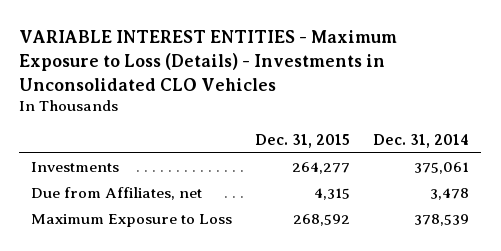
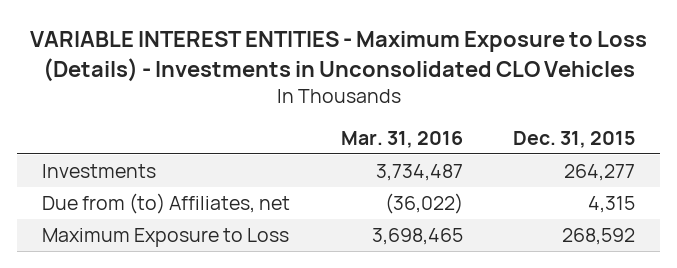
[373,133,470,148] Dec. 31, 2014 -> none
none -> [340,130,463,148] Mar. 31, 2016
[31,187,203,201] Due from Affiliates, net -> [42,193,291,215] Due from (to) Affiliates, net

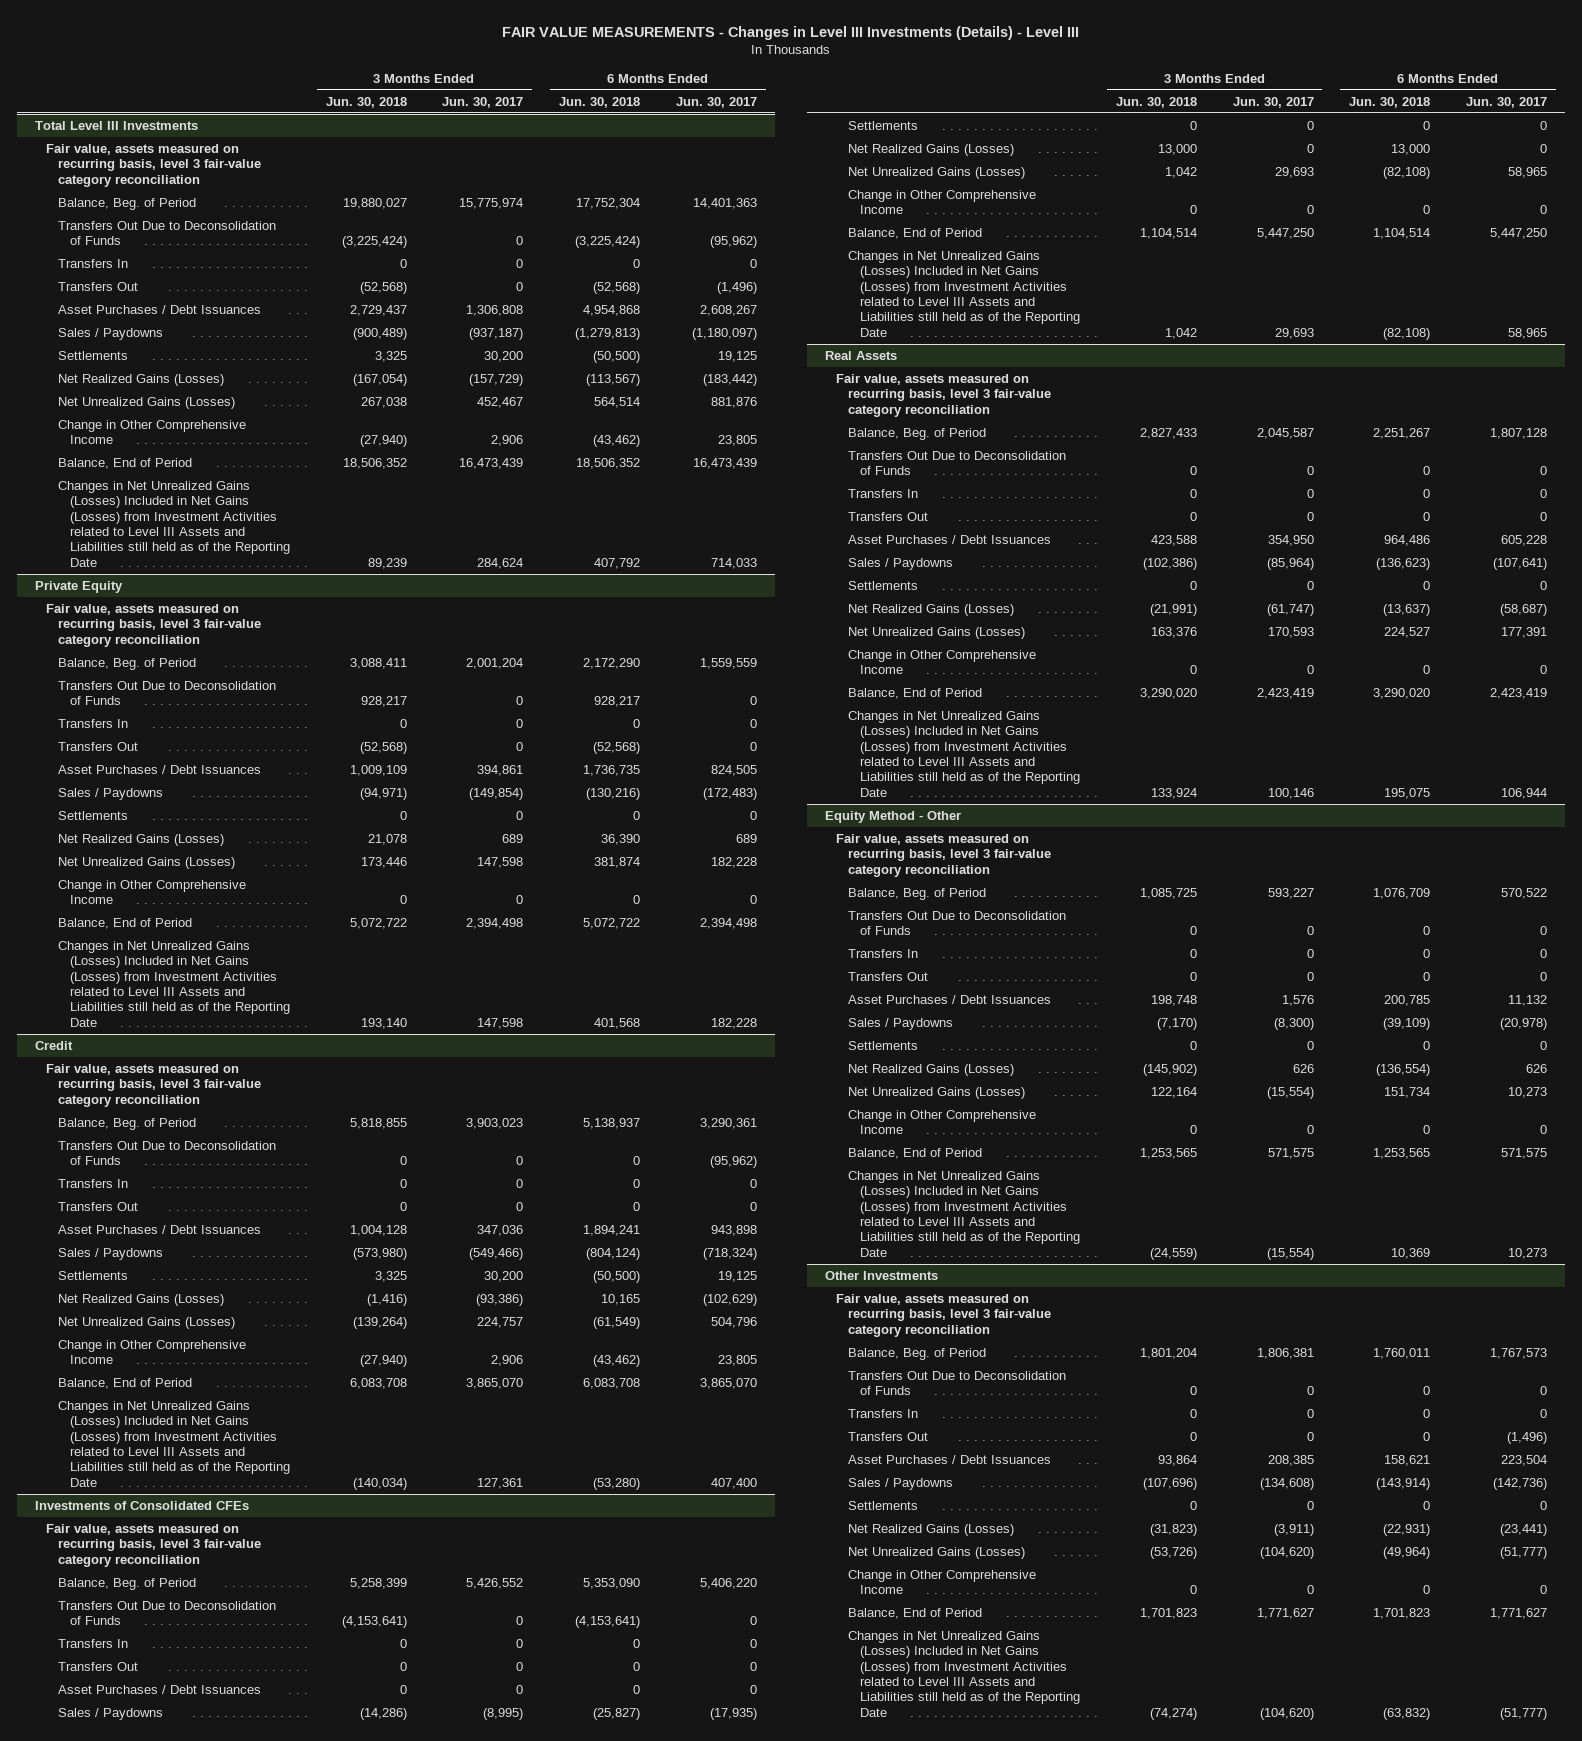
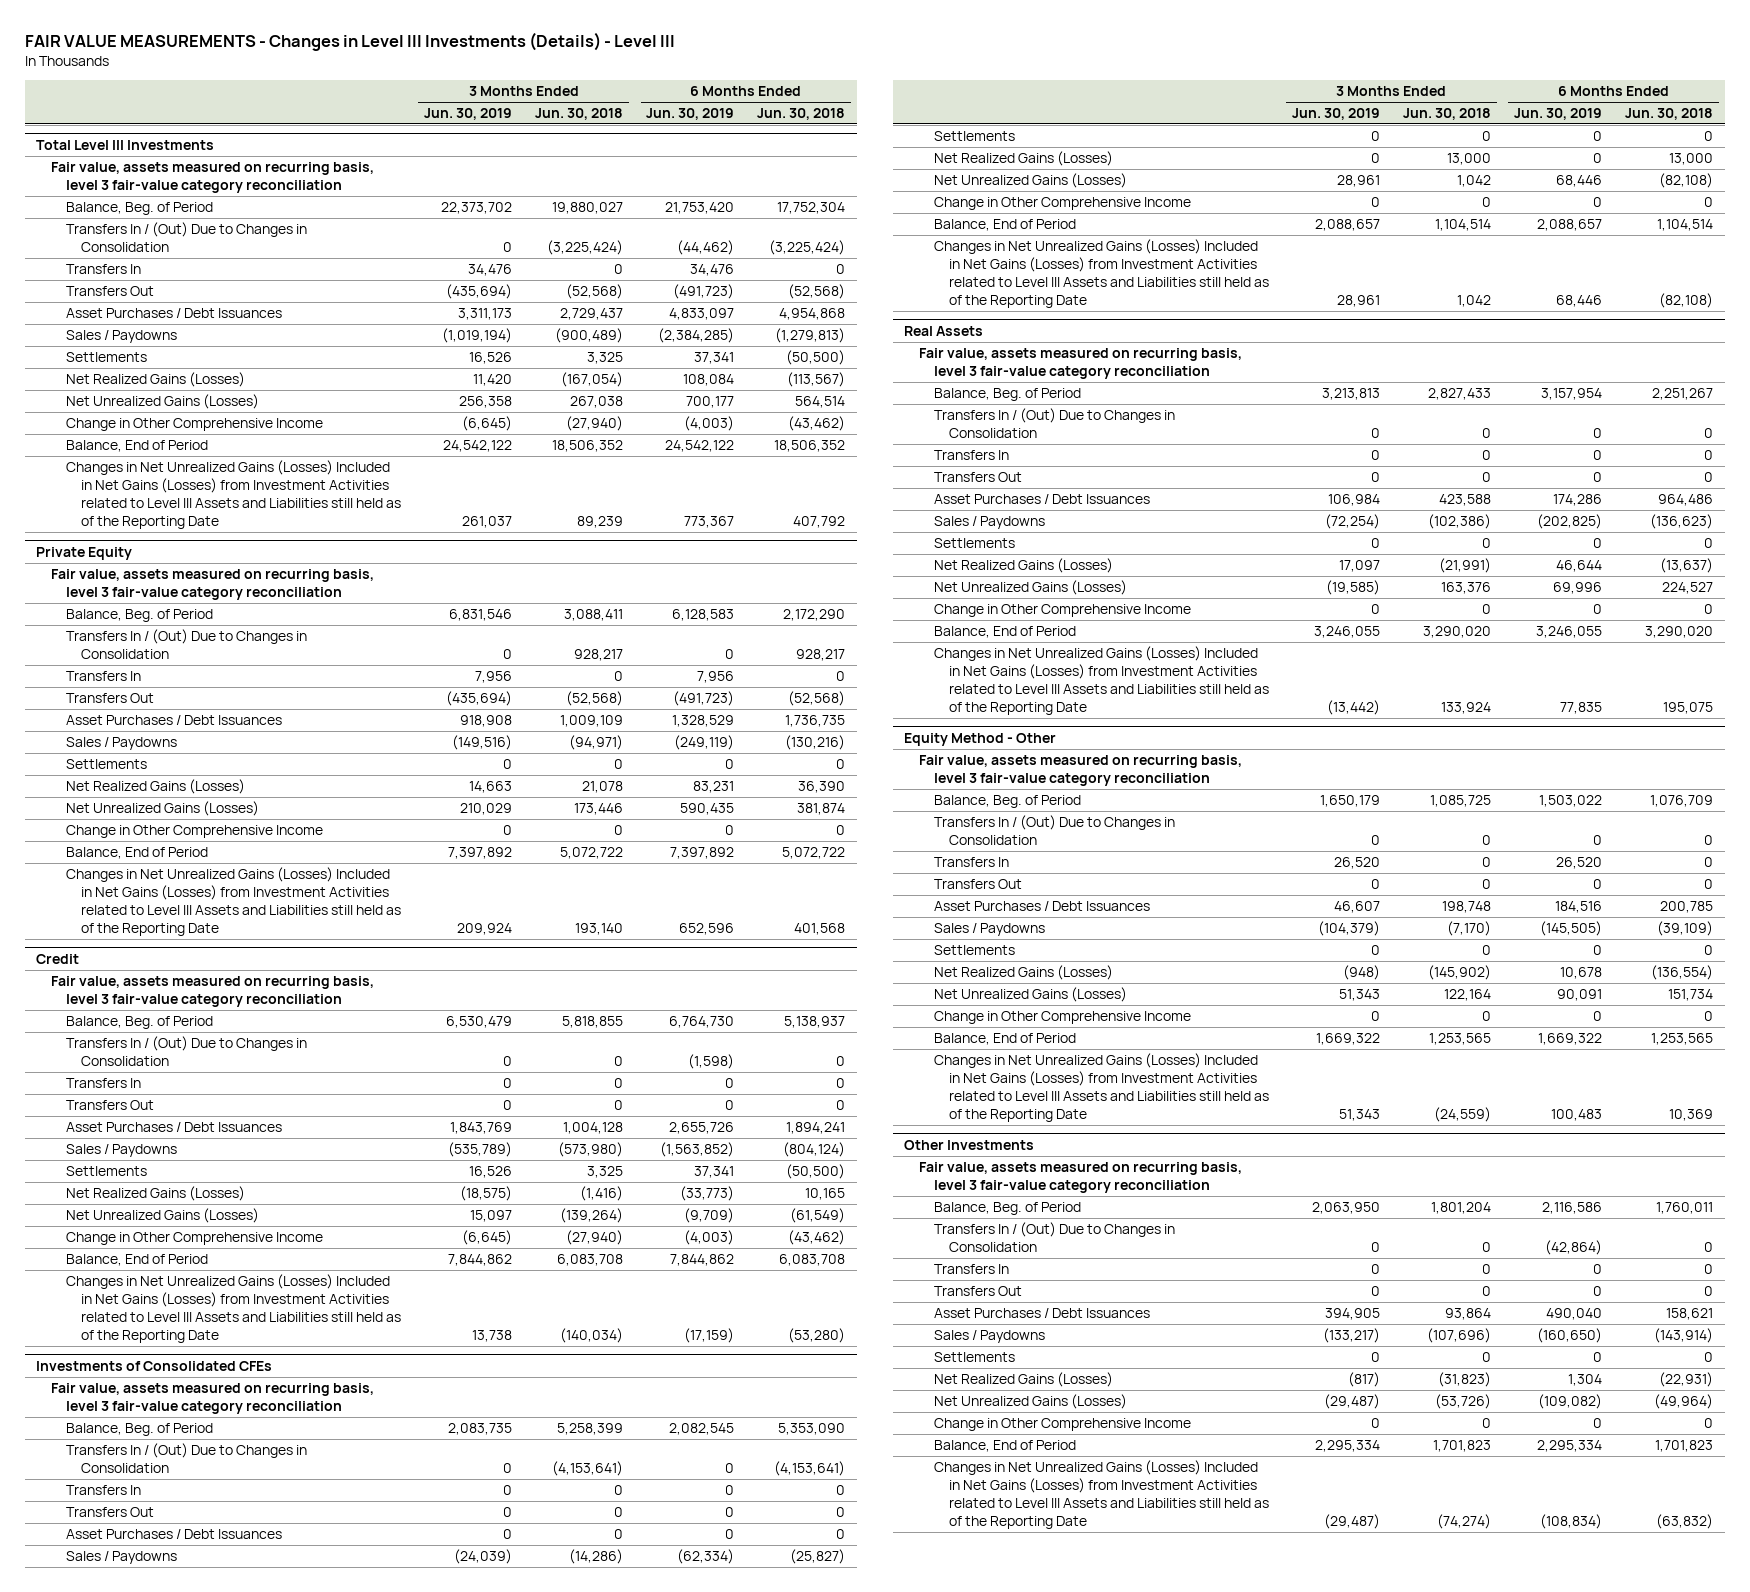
[442,96,524,108] Jun. 30, 2017 -> none
[675,96,757,108] Jun. 30, 2017 -> none
none -> [424,108,513,121] Jun. 30, 2019
none -> [646,108,735,121] Jun. 30, 2019
[58,220,277,246] Transfers Out Due to Deconsolidation of Funds -> [66,222,308,253] Transfers In / (Out) Due to Changes in Consolidation
[58,680,277,706] Transfers Out Due to Deconsolidation of Funds -> [66,629,308,660] Transfers In / (Out) Due to Changes in Consolidation
[58,1140,277,1166] Transfers Out Due to Deconsolidation of Funds -> [66,1036,308,1067] Transfers In / (Out) Due to Changes in Consolidation
[58,1600,277,1626] Transfers Out Due to Deconsolidation of Funds -> [66,1443,308,1474] Transfers In / (Out) Due to Changes in Consolidation
[848,450,1067,476] Transfers Out Due to Deconsolidation of Funds -> [933,408,1175,439] Transfers In / (Out) Due to Changes in Consolidation
[848,910,1067,936] Transfers Out Due to Deconsolidation of Funds -> [933,815,1175,846] Transfers In / (Out) Due to Changes in Consolidation
[848,1370,1067,1396] Transfers Out Due to Deconsolidation of Funds -> [933,1222,1175,1253] Transfers In / (Out) Due to Changes in Consolidation

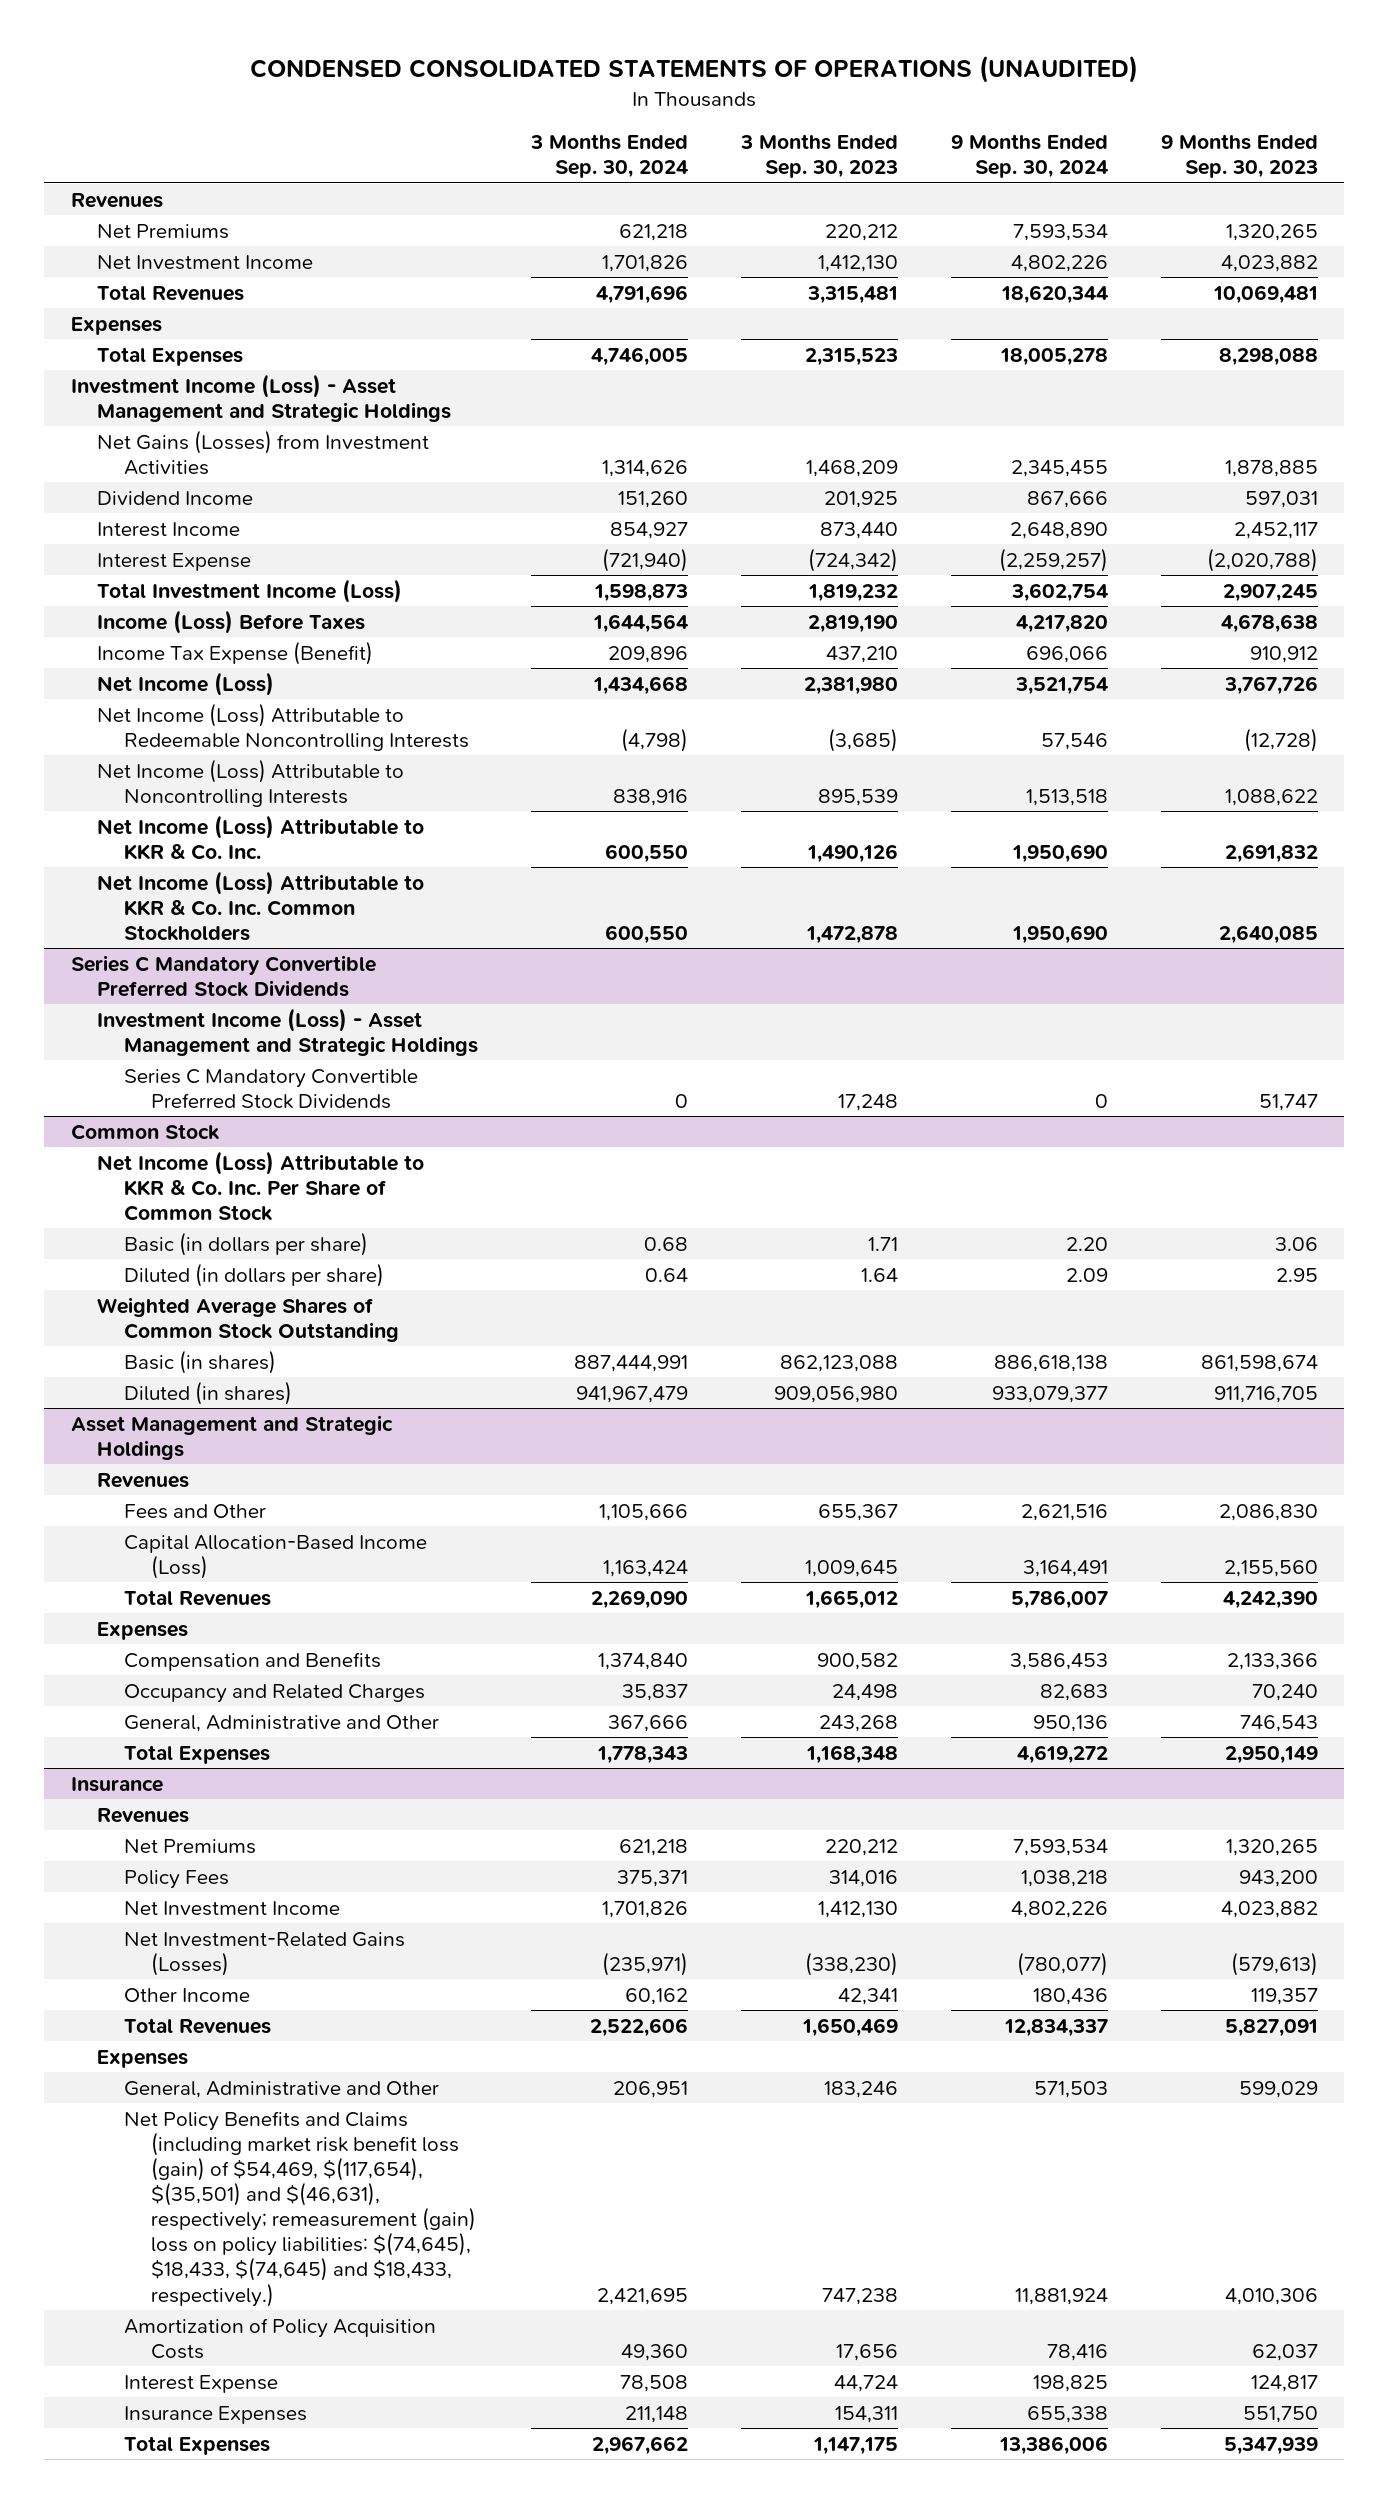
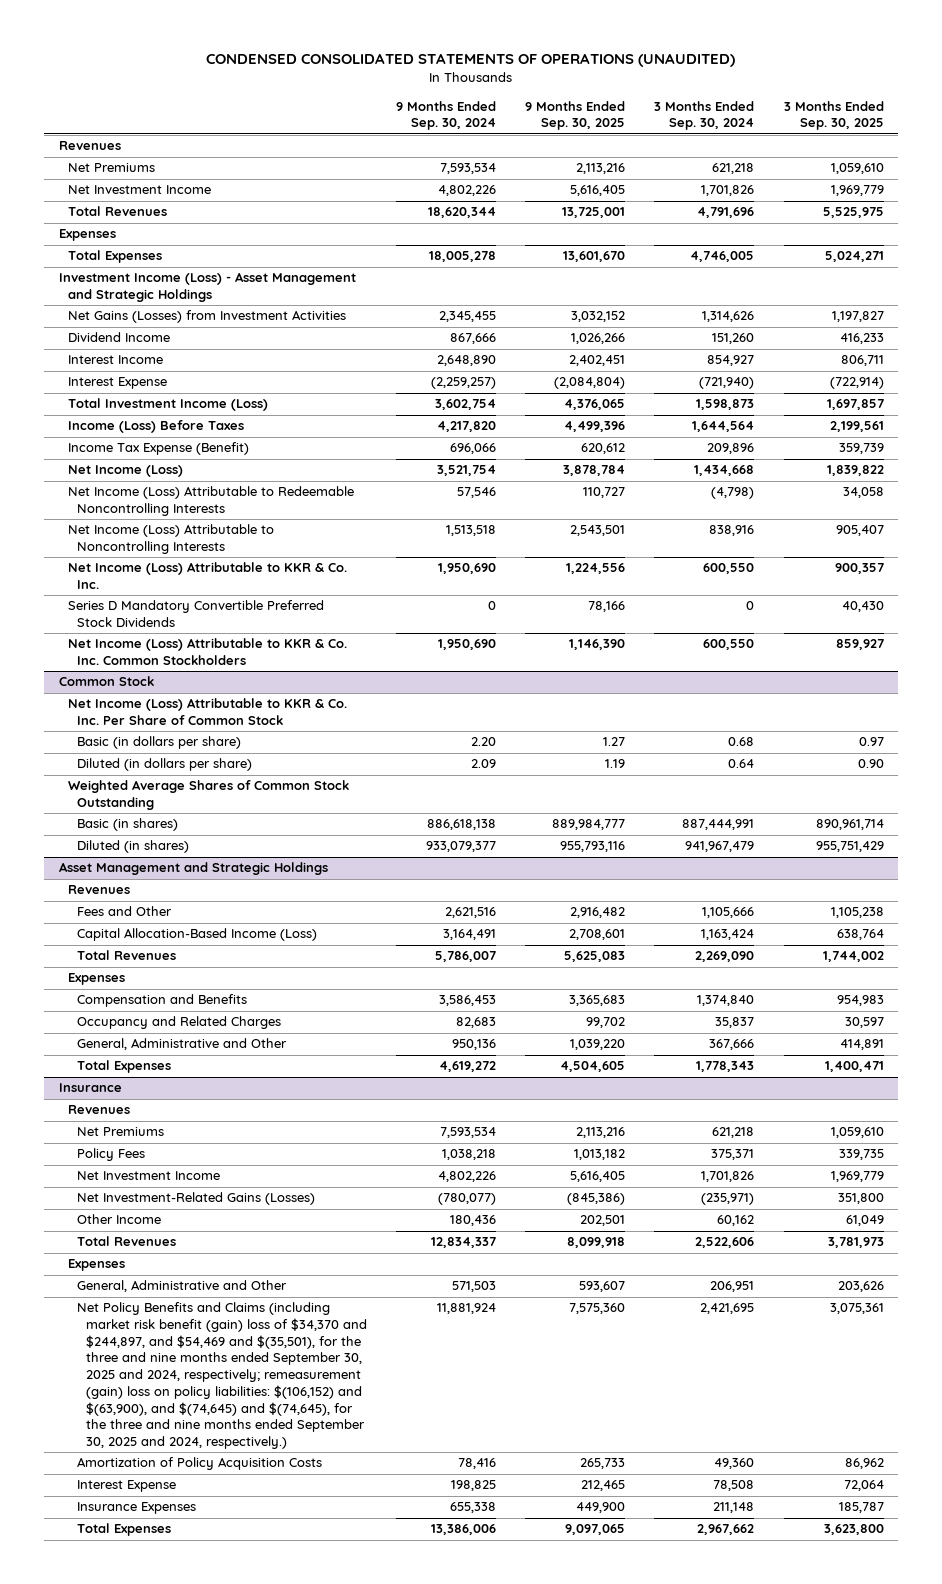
[739,134,898,179] 3 Months Ended Sep. 30, 2023 -> none
[1160,134,1318,179] 9 Months Ended Sep. 30, 2023 -> none
none -> [525,100,626,131] 9 Months Ended Sep. 30, 2025
none -> [783,100,884,131] 3 Months Ended Sep. 30, 2025
none -> [67,600,324,628] Series D Mandatory Convertible Preferred Stock Dividends
[70,954,376,997] Series C Mandatory Convertible Preferred Stock Dividends -> none
[97,1007,478,1056] Investment Income (Loss) - Asset Management and Strategic Holdings -> none
[123,1068,418,1109] Series C Mandatory Convertible Preferred Stock Dividends -> none
[123,2110,476,2307] Net Policy Benefits and Claims (including market risk benefit loss (gain) of $54,469, $(117,654), $(35,501) and $(46,631), respectively; remeasurement (gain) loss on policy liabilities: $(74,645), $18,433, $(74,645) and $18,433, respectively.) -> [77,1302,368,1449] Net Policy Benefits and Claims (including market risk benefit (gain) loss of $34,370 and $244,897, and $54,469 and $(35,501), for the three and nine months ended September 30, 2025 and 2024, respectively; remeasurement (gain) loss on policy liabilities: $(106,152) and $(63,900), and $(74,645) and $(74,645), for the three and nine months ended September 30, 2025 and 2024, respectively.)

